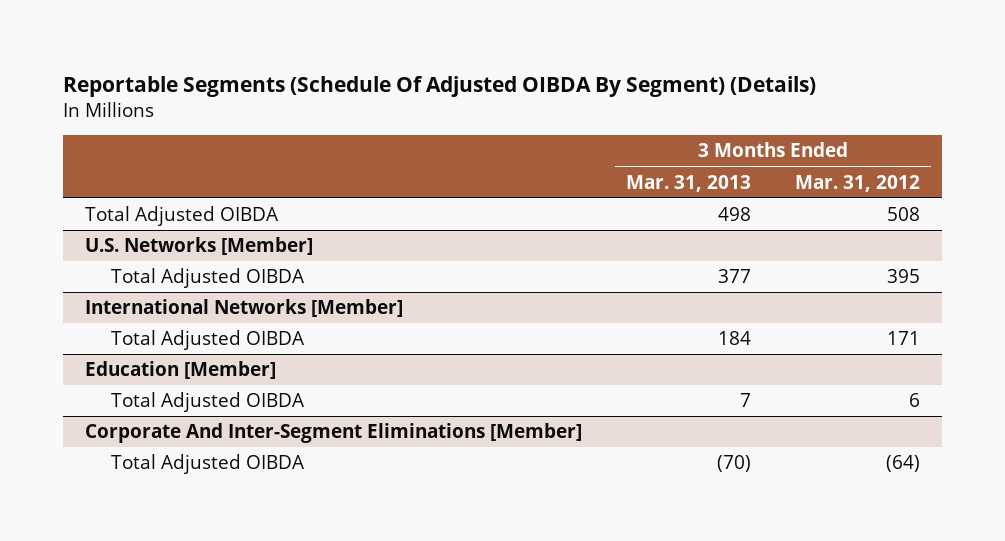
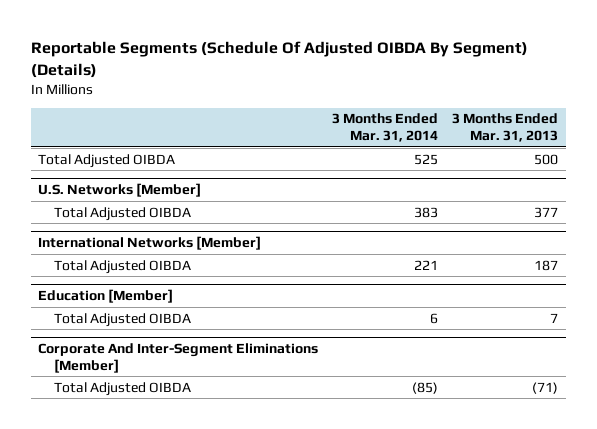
[795,174,921,192] Mar. 31, 2012 -> none
none -> [332,113,439,142] 3 Months Ended Mar. 31, 2014
[718,207,752,222] 498 -> [534,153,559,165] 500
[718,331,752,346] 184 -> [534,259,559,271] 187
[717,455,752,473] (70) -> [532,381,559,394] (71)

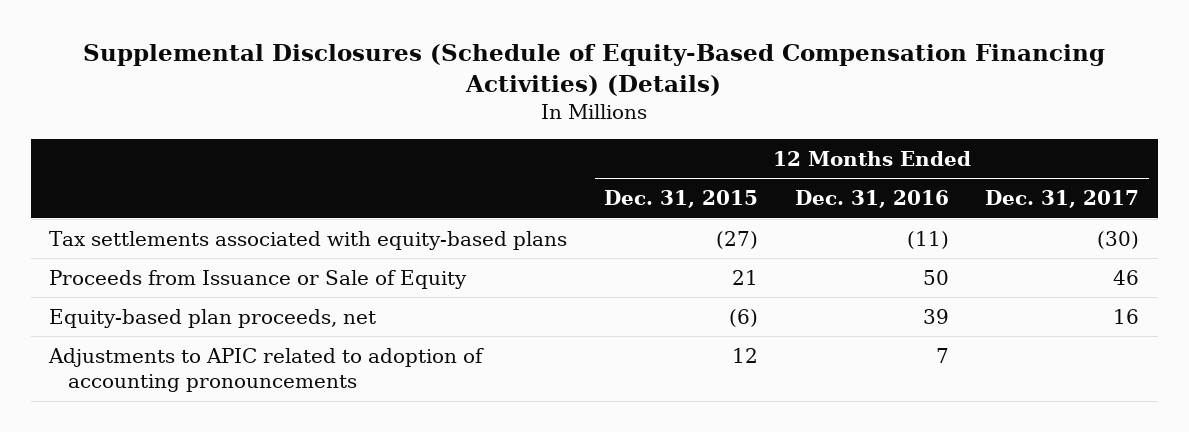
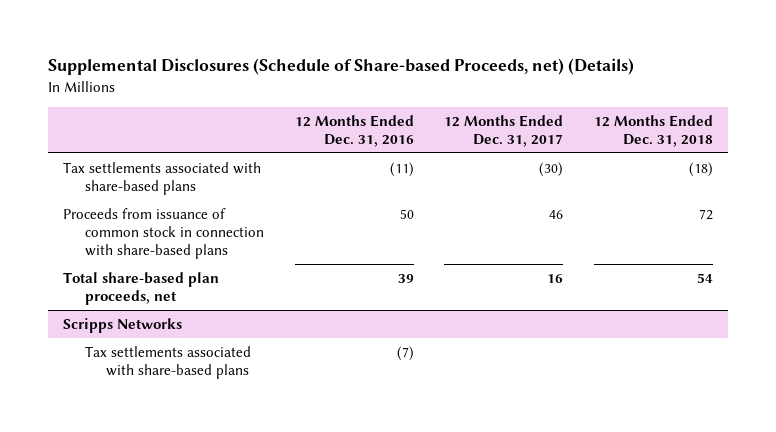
[83,44,1106,97] Supplemental Disclosures (Schedule of Equity-Based Compensation Financing Activities) (Details) -> [47,58,634,76] Supplemental Disclosures (Schedule of Share-based Proceeds, net) (Details)
[603,190,758,209] Dec. 31, 2015 -> none
none -> [594,114,714,147] 12 Months Ended Dec. 31, 2018
[49,269,468,289] Proceeds from Issuance or Sale of Equity -> none
[48,347,485,393] Adjustments to APIC related to adoption of accounting pronouncements -> none
[49,230,568,250] Tax settlements associated with equity-based plans -> [63,161,262,195] Tax settlements associated with share-based plans
[49,308,377,328] Equity-based plan proceeds, net -> [63,207,264,259] Proceeds from issuance of common stock in connection with share-based plans
[922,308,949,324] 39 -> [399,208,414,219] 50
[1113,308,1140,324] 16 -> [549,209,564,219] 46
none -> [63,271,220,305] Total share-based plan proceeds, net
none -> [63,317,183,333] Scripps Networks
none -> [84,345,251,379] Tax settlements associated with share-based plans

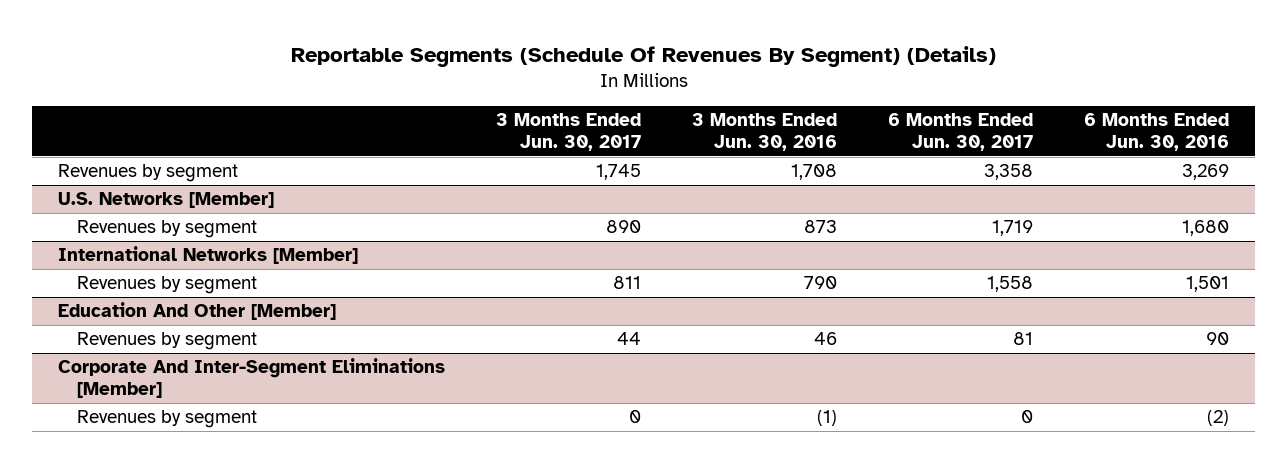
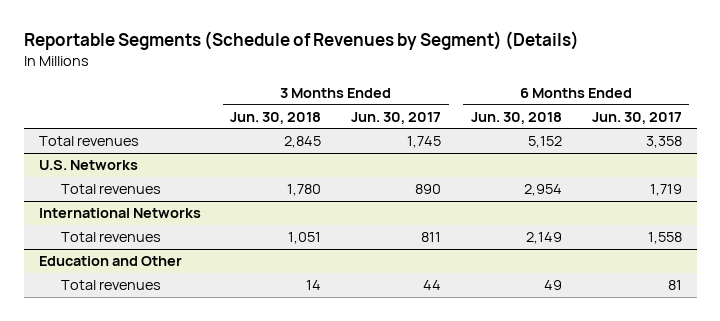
[290,45,996,67] Reportable Segments (Schedule Of Revenues By Segment) (Details) -> [23,31,579,51] Reportable Segments (Schedule of Revenues by Segment) (Details)
[692,113,838,152] 3 Months Ended Jun. 30, 2016 -> none
[1084,113,1230,152] 6 Months Ended Jun. 30, 2016 -> none
none -> [230,111,322,124] Jun. 30, 2018
none -> [470,111,562,124] Jun. 30, 2018
[57,358,445,399] Corporate And Inter-Segment Eliminations [Member] -> none
[77,410,258,429] Revenues by segment -> none
[57,164,238,183] Revenues by segment -> [38,136,139,147] Total revenues
[57,192,274,209] U.S. Networks [Member] -> [38,160,138,171] U.S. Networks
[77,220,258,239] Revenues by segment -> [61,184,162,195] Total revenues
[57,246,358,265] International Networks [Member] -> [38,208,201,219] International Networks
[77,276,258,295] Revenues by segment -> [61,232,162,243] Total revenues
[57,302,336,321] Education And Other [Member] -> [38,256,182,267] Education and Other
[77,332,258,351] Revenues by segment -> [61,280,162,291] Total revenues

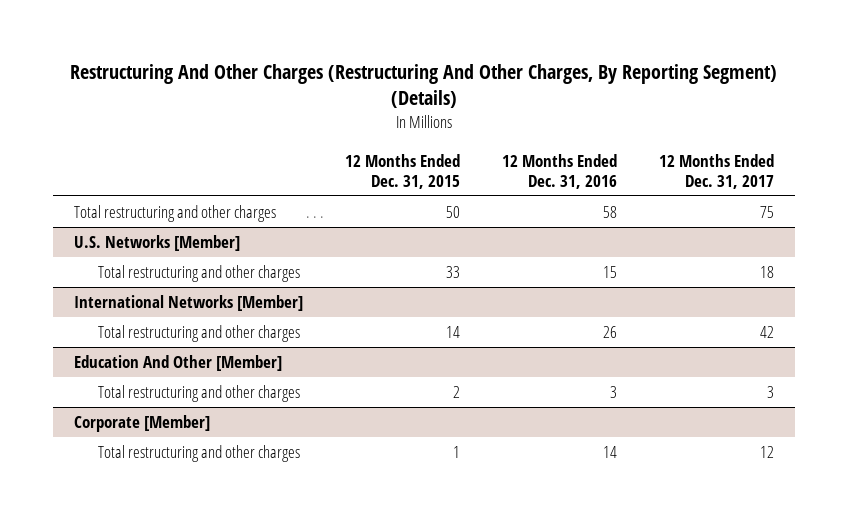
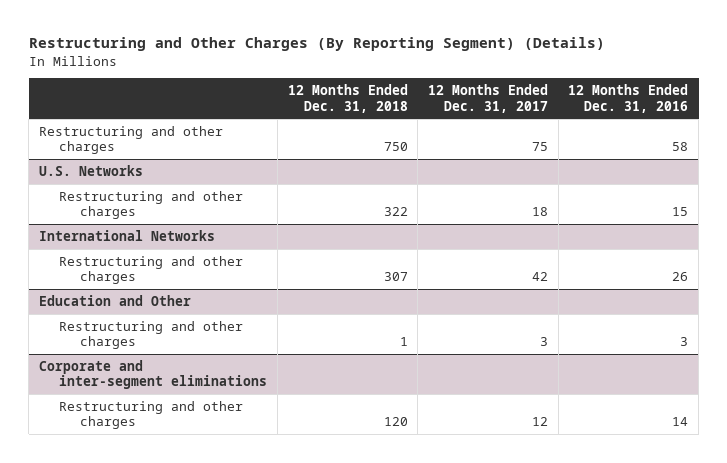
[69,64,777,109] Restructuring And Other Charges (Restructuring And Other Charges, By Reporting Segment) (Details) -> [28,37,605,52] Restructuring and Other Charges (By Reporting Segment) (Details)
[344,153,460,189] 12 Months Ended Dec. 31, 2015 -> none
none -> [287,84,408,113] 12 Months Ended Dec. 31, 2018
[73,415,210,433] Corporate [Member] -> none
[73,205,276,223] Total restructuring and other charges -> [38,125,223,155] Restructuring and other charges
[73,235,240,252] U.S. Networks [Member] -> [38,164,143,176] U.S. Networks
[97,265,300,283] Total restructuring and other charges -> [59,190,244,220] Restructuring and other charges
[73,295,303,312] International Networks [Member] -> [38,229,215,241] International Networks
[97,325,300,343] Total restructuring and other charges -> [59,255,244,285] Restructuring and other charges
[73,355,282,372] Education And Other [Member] -> [38,294,191,306] Education and Other
[97,385,300,403] Total restructuring and other charges -> [59,320,244,350] Restructuring and other charges
none -> [38,359,268,390] Corporate and inter-segment eliminations
[97,445,300,463] Total restructuring and other charges -> [59,400,244,430] Restructuring and other charges

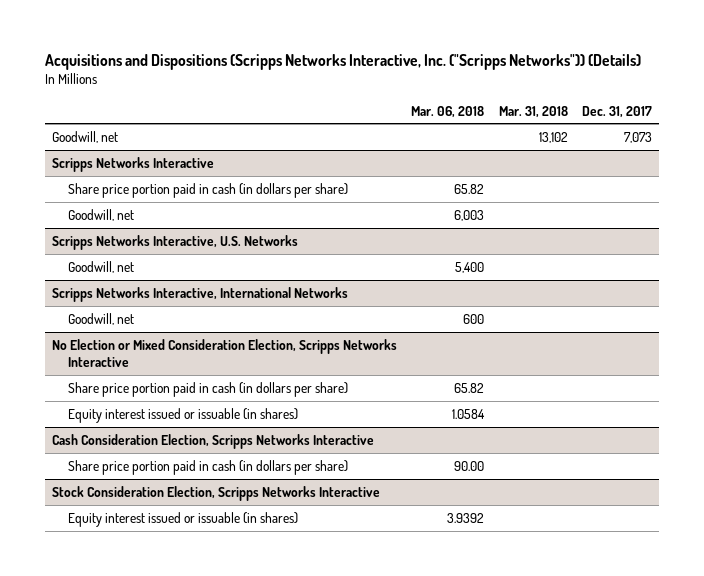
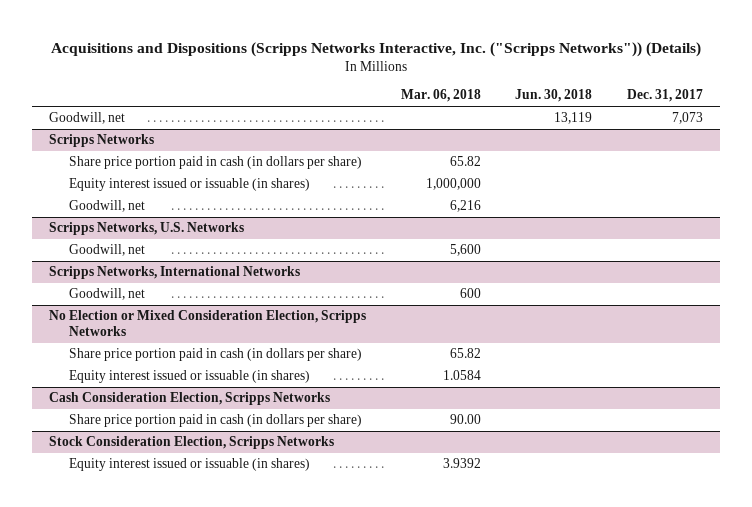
[498,105,568,118] Mar. 31, 2018 -> none
none -> [515,89,593,103] Jun. 30, 2018
[52,156,215,172] Scripps Networks Interactive -> [49,134,155,148] Scripps Networks
none -> [69,178,311,192] Equity interest issued or issuable (in shares)
[454,209,485,221] 6,003 -> [449,200,481,213] 6,216
[52,234,299,250] Scripps Networks Interactive, U.S. Networks -> [49,222,245,236] Scripps Networks, U.S. Networks
[455,261,485,273] 5,400 -> [449,244,481,257] 5,600
[52,286,349,302] Scripps Networks Interactive, International Networks -> [49,266,301,280] Scripps Networks, International Networks
[52,338,398,367] No Election or Mixed Consideration Election, Scripps Networks Interactive -> [49,310,367,337] No Election or Mixed Consideration Election, Scripps Networks
[52,433,375,449] Cash Consideration Election, Scripps Networks Interactive -> [49,392,331,406] Cash Consideration Election, Scripps Networks
[52,485,381,501] Stock Consideration Election, Scripps Networks Interactive -> [49,436,335,450] Stock Consideration Election, Scripps Networks

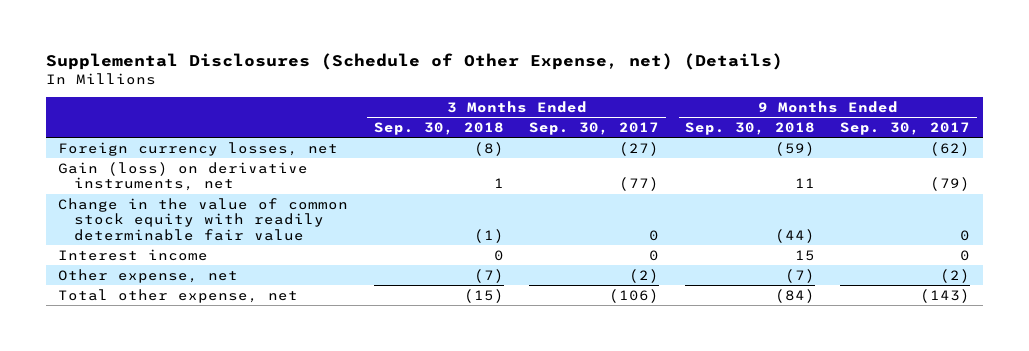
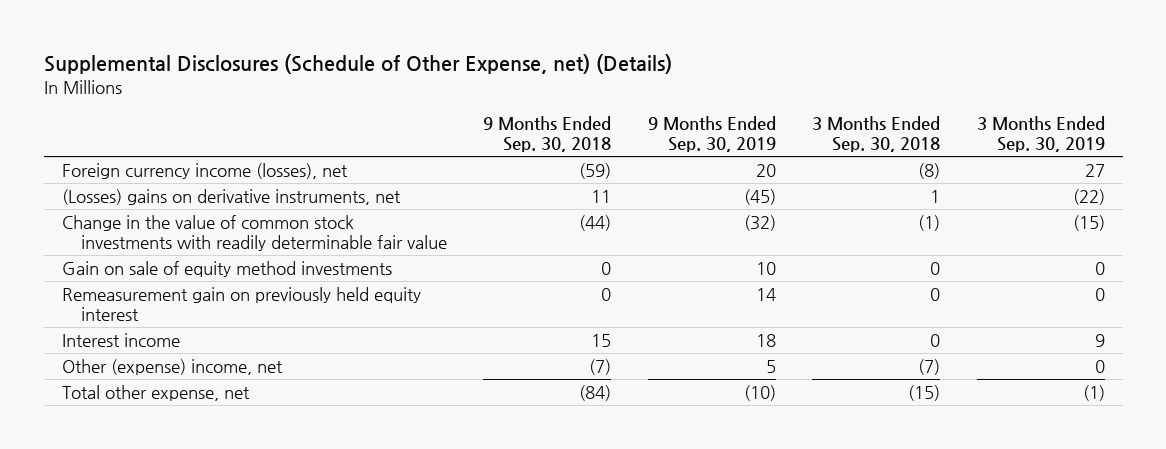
[529,122,660,136] Sep. 30, 2017 -> none
[840,122,971,136] Sep. 30, 2017 -> none
none -> [647,115,776,153] 9 Months Ended Sep. 30, 2019
none -> [976,115,1105,153] 3 Months Ended Sep. 30, 2019
[58,141,339,156] Foreign currency losses, net -> [61,162,348,179] Foreign currency income (losses), net
[58,161,309,192] Gain (loss) on derivative instruments, net -> [61,188,401,205] (Losses) gains on derivative instruments, net
[58,197,349,242] Change in the value of common stock equity with readily determinable fair value -> [61,214,447,252] Change in the value of common stock investments with readily determinable fair value
none -> [61,260,392,277] Gain on sale of equity method investments
none -> [61,286,421,322] Remeasurement gain on previously held equity interest
[58,268,239,283] Other expense, net -> [61,358,283,375] Other (expense) income, net

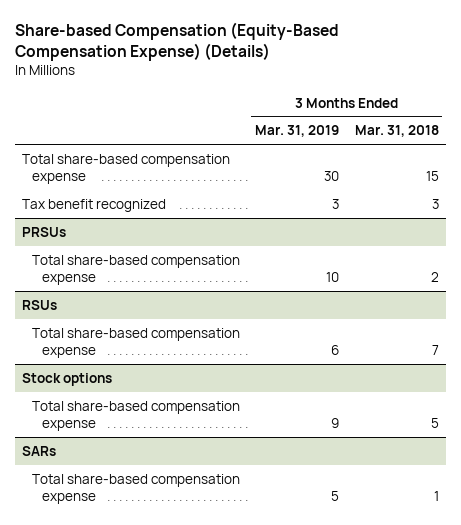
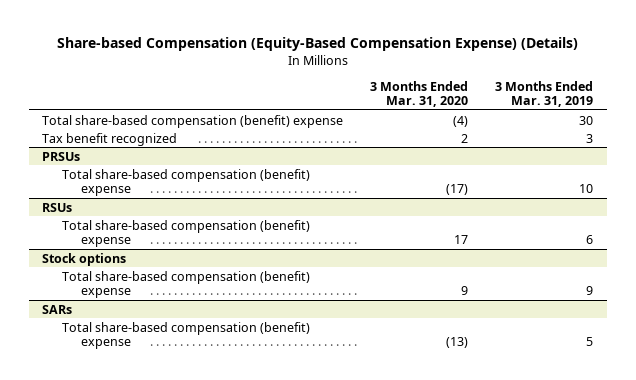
[354,125,439,138] Mar. 31, 2018 -> none
none -> [370,80,469,108] 3 Months Ended Mar. 31, 2020
[22,153,231,184] Total share-based compensation expense -> [42,114,344,128] Total share-based compensation (benefit) expense
[32,254,241,285] Total share-based compensation expense -> [61,168,310,197] Total share-based compensation (benefit) expense
[32,327,241,358] Total share-based compensation expense -> [61,219,310,248] Total share-based compensation (benefit) expense
[32,400,241,431] Total share-based compensation expense -> [61,270,310,299] Total share-based compensation (benefit) expense
[32,473,241,504] Total share-based compensation expense -> [61,321,310,350] Total share-based compensation (benefit) expense

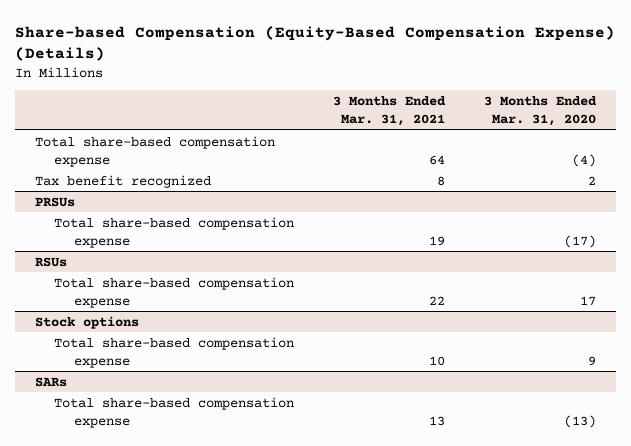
[495,80,594,108] 3 Months Ended Mar. 31, 2019 -> none
none -> [333,96,447,126] 3 Months Ended Mar. 31, 2021
[42,114,344,128] Total share-based compensation (benefit) expense -> [34,135,275,167] Total share-based compensation expense
[61,168,310,197] Total share-based compensation (benefit) expense -> [54,216,295,248] Total share-based compensation expense
[61,219,310,248] Total share-based compensation (benefit) expense -> [54,276,295,308] Total share-based compensation expense
[61,270,310,299] Total share-based compensation (benefit) expense -> [54,336,295,368] Total share-based compensation expense
[61,321,310,350] Total share-based compensation (benefit) expense -> [54,396,295,428] Total share-based compensation expense

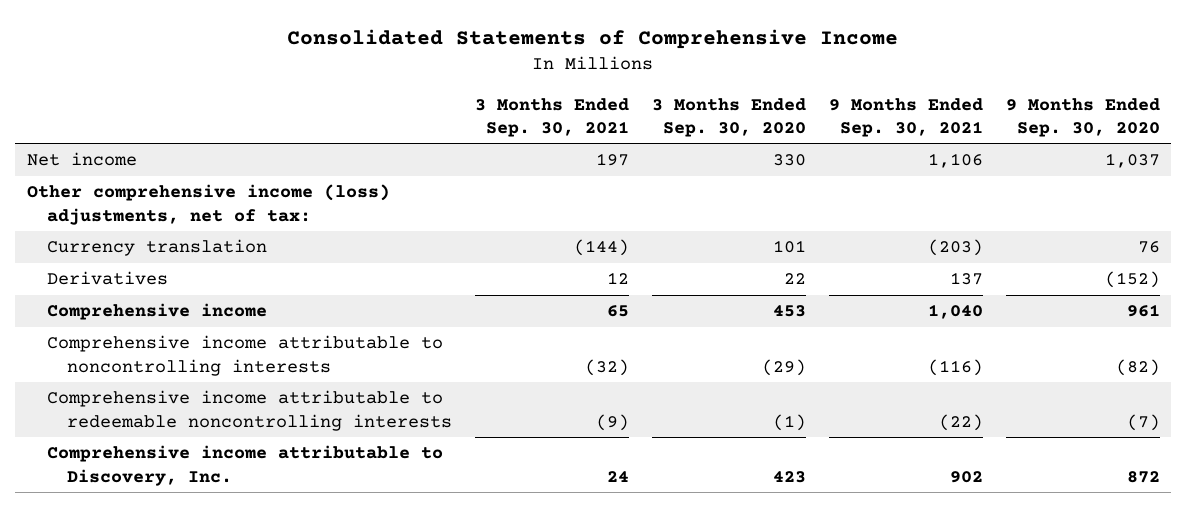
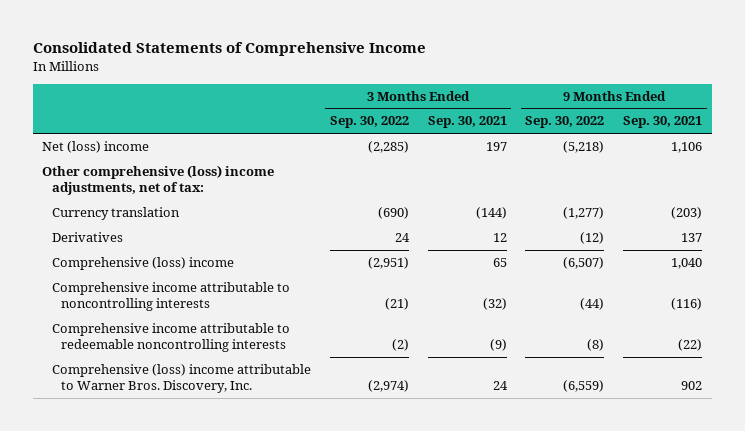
[651,97,806,137] 3 Months Ended Sep. 30, 2020 -> none
[1005,97,1160,137] 9 Months Ended Sep. 30, 2020 -> none
none -> [329,116,409,129] Sep. 30, 2022
none -> [525,116,605,129] Sep. 30, 2022
[26,152,137,167] Net income -> [42,141,150,154] Net (loss) income
[26,184,390,225] Other comprehensive income (loss) adjustments, net of tax: -> [42,165,275,196] Other comprehensive (loss) income adjustments, net of tax:
[46,303,267,321] Comprehensive income -> [51,257,234,271] Comprehensive (loss) income
[46,445,443,486] Comprehensive income attributable to Discovery, Inc. -> [51,364,311,394] Comprehensive (loss) income attributable to Warner Bros. Discovery, Inc.

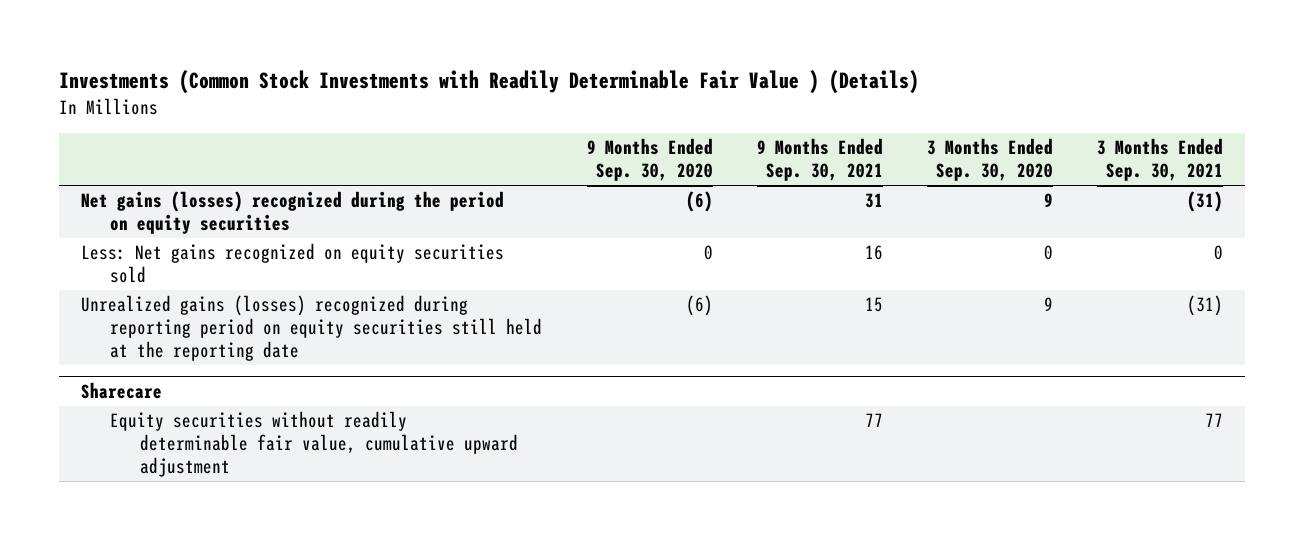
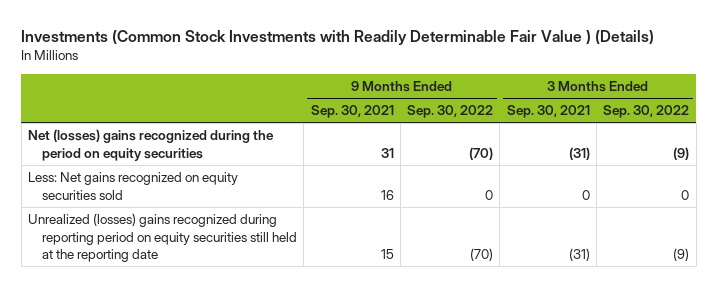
[586,138,713,182] 9 Months Ended Sep. 30, 2020 -> none
[926,138,1053,182] 3 Months Ended Sep. 30, 2020 -> none
none -> [407,105,494,119] Sep. 30, 2022
none -> [603,105,690,119] Sep. 30, 2022
[80,191,504,235] Net gains (losses) recognized during the period on equity securities -> [27,129,274,161] Net (losses) gains recognized during the period on equity securities
[80,381,162,399] Sharecare -> none
[110,411,518,478] Equity securities without readily determinable fair value, cumulative upward adjustment -> none
[80,295,543,362] Unrealized gains (losses) recognized during reporting period on equity securities still held at the reporting date -> [27,213,297,262] Unrealized (losses) gains recognized during reporting period on equity securities still held at the reporting date

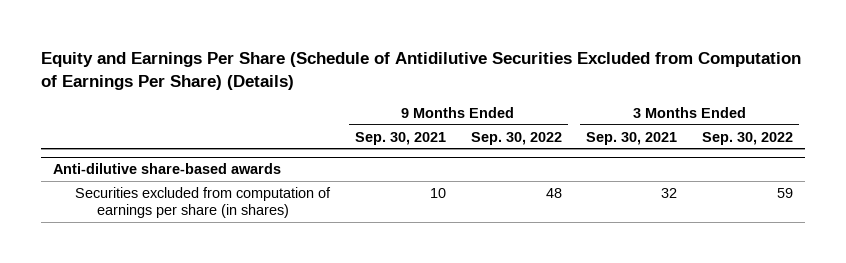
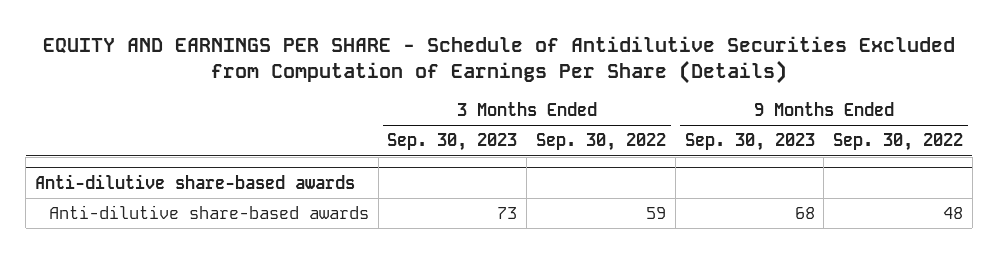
[40,51,801,90] Equity and Earnings Per Share (Schedule of Antidilutive Securities Excluded from Computation of Earnings Per Share) (Details) -> [43,36,956,85] EQUITY AND EARNINGS PER SHARE - Schedule of Antidilutive Securities Excluded from Computation of Earnings Per Share (Details)
[354,131,446,145] Sep. 30, 2021 -> none
[586,131,678,145] Sep. 30, 2021 -> none
none -> [387,133,518,152] Sep. 30, 2023
none -> [684,133,815,152] Sep. 30, 2023
[75,186,332,218] Securities excluded from computation of earnings per share (in shares) -> [48,204,369,219] Anti-dilutive share-based awards

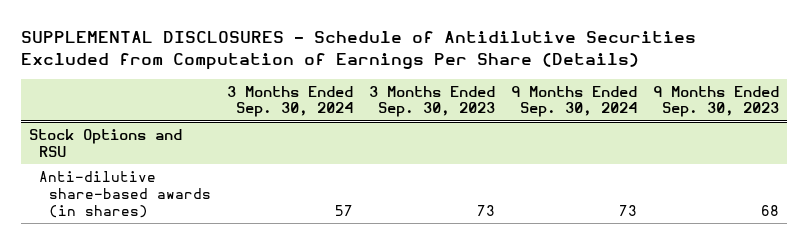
[43,36,956,85] EQUITY AND EARNINGS PER SHARE - Schedule of Antidilutive Securities Excluded from Computation of Earnings Per Share (Details) -> [20,30,696,70] SUPPLEMENTAL DISCLOSURES - Schedule of Antidilutive Securities Excluded from Computation of Earnings Per Share (Details)
[535,133,666,152] Sep. 30, 2022 -> none
[833,133,964,152] Sep. 30, 2022 -> none
none -> [227,85,354,118] 3 Months Ended Sep. 30, 2024
none -> [511,85,638,118] 9 Months Ended Sep. 30, 2024
[35,173,356,189] Anti-dilutive share-based awards -> [28,128,182,157] Stock Options and RSU
[48,204,369,219] Anti-dilutive share-based awards -> [39,170,212,218] Anti-dilutive share-based awards (in shares)

